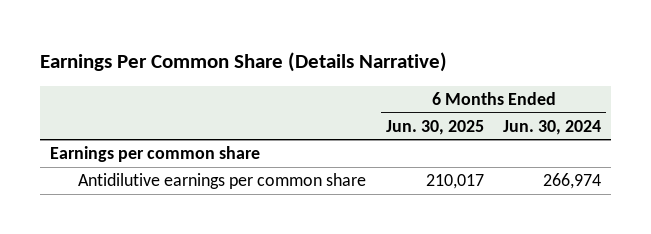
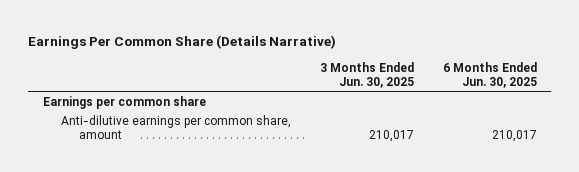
[503,119,602,135] Jun. 30, 2024 -> none
none -> [319,61,414,88] 3 Months Ended Jun. 30, 2025
[77,173,366,190] Antidilutive earnings per common share -> [60,114,291,139] Anti-dilutive earnings per common share, amount

